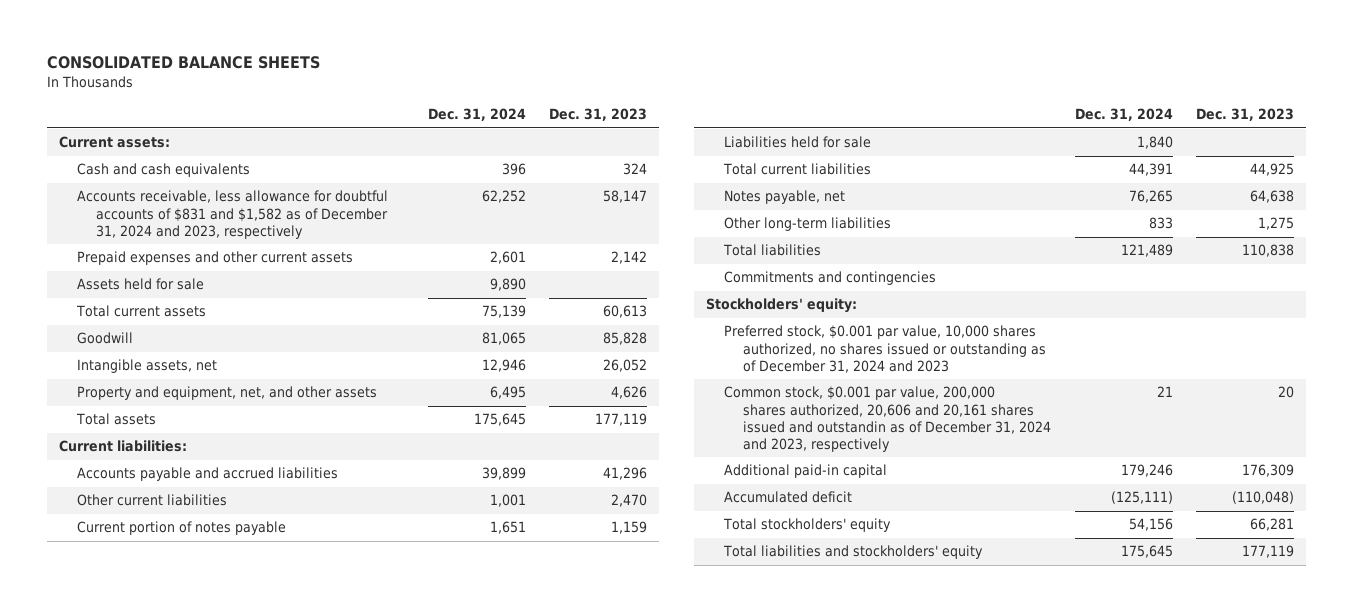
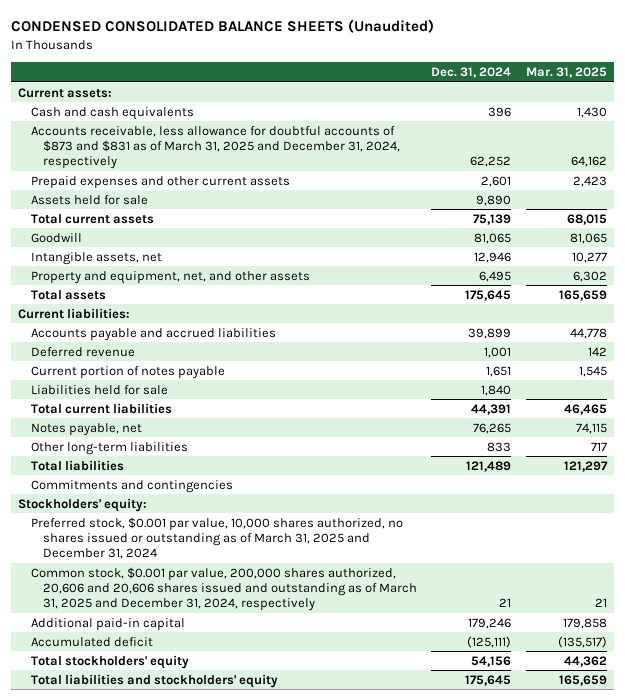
[46,56,320,70] CONSOLIDATED BALANCE SHEETS -> [11,19,435,34] CONDENSED CONSOLIDATED BALANCE SHEETS (Unaudited)
[549,108,648,122] Dec. 31, 2023 -> none
none -> [525,66,607,78] Mar. 31, 2025
[77,190,389,239] Accounts receivable, less allowance for doubtful accounts of $831 and $1,582 as of December 31, 2024 and 2023, respectively -> [30,125,401,170] Accounts receivable, less allowance for doubtful accounts of $873 and $831 as of March 31, 2025 and December 31, 2024, respectively
[77,494,228,507] Other current liabilities -> none
none -> [30,346,135,357] Deferred revenue
[724,325,1046,373] Preferred stock, $0.001 par value, 10,000 shares authorized, no shares issued or outstanding as of December 31, 2024 and 2023 -> [30,516,403,560] Preferred stock, $0.001 par value, 10,000 shares authorized, no shares issued or outstanding as of March 31, 2025 and December 31, 2024
[724,386,1051,452] Common stock, $0.001 par value, 200,000 shares authorized, 20,606 and 20,161 shares issued and outstandin as of December 31, 2024 and 2023, respectively -> [30,566,418,612] Common stock, $0.001 par value, 200,000 shares authorized, 20,606 and 20,606 shares issued and outstanding as of March 31, 2025 and December 31, 2024, respectively

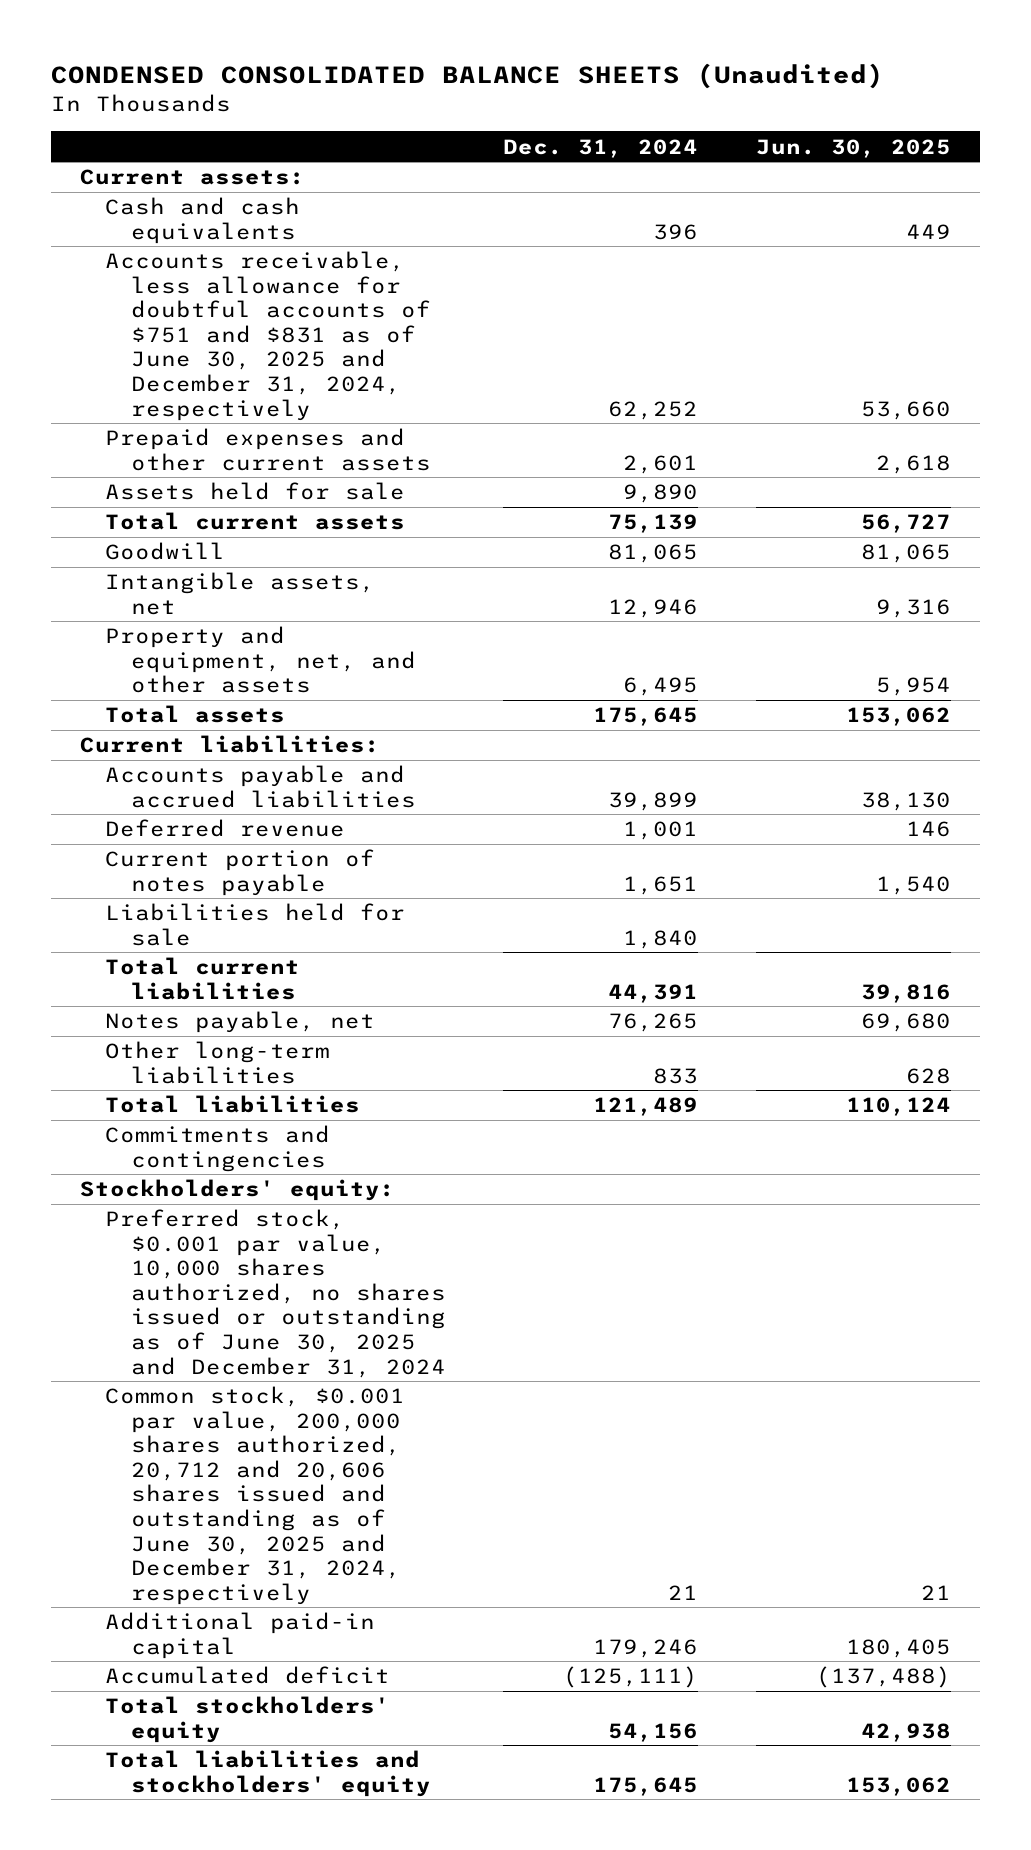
[525,66,607,78] Mar. 31, 2025 -> none
none -> [756,138,952,158] Jun. 30, 2025
[30,125,401,170] Accounts receivable, less allowance for doubtful accounts of $873 and $831 as of March 31, 2025 and December 31, 2024, respectively -> [105,251,431,421] Accounts receivable, less allowance for doubtful accounts of $751 and $831 as of June 30, 2025 and December 31, 2024, respectively
[30,516,403,560] Preferred stock, $0.001 par value, 10,000 shares authorized, no shares issued or outstanding as of March 31, 2025 and December 31, 2024 -> [105,1209,446,1378] Preferred stock, $0.001 par value, 10,000 shares authorized, no shares issued or outstanding as of June 30, 2025 and December 31, 2024
[30,566,418,612] Common stock, $0.001 par value, 200,000 shares authorized, 20,606 and 20,606 shares issued and outstanding as of March 31, 2025 and December 31, 2024, respectively -> [105,1386,406,1605] Common stock, $0.001 par value, 200,000 shares authorized, 20,712 and 20,606 shares issued and outstanding as of June 30, 2025 and December 31, 2024, respectively

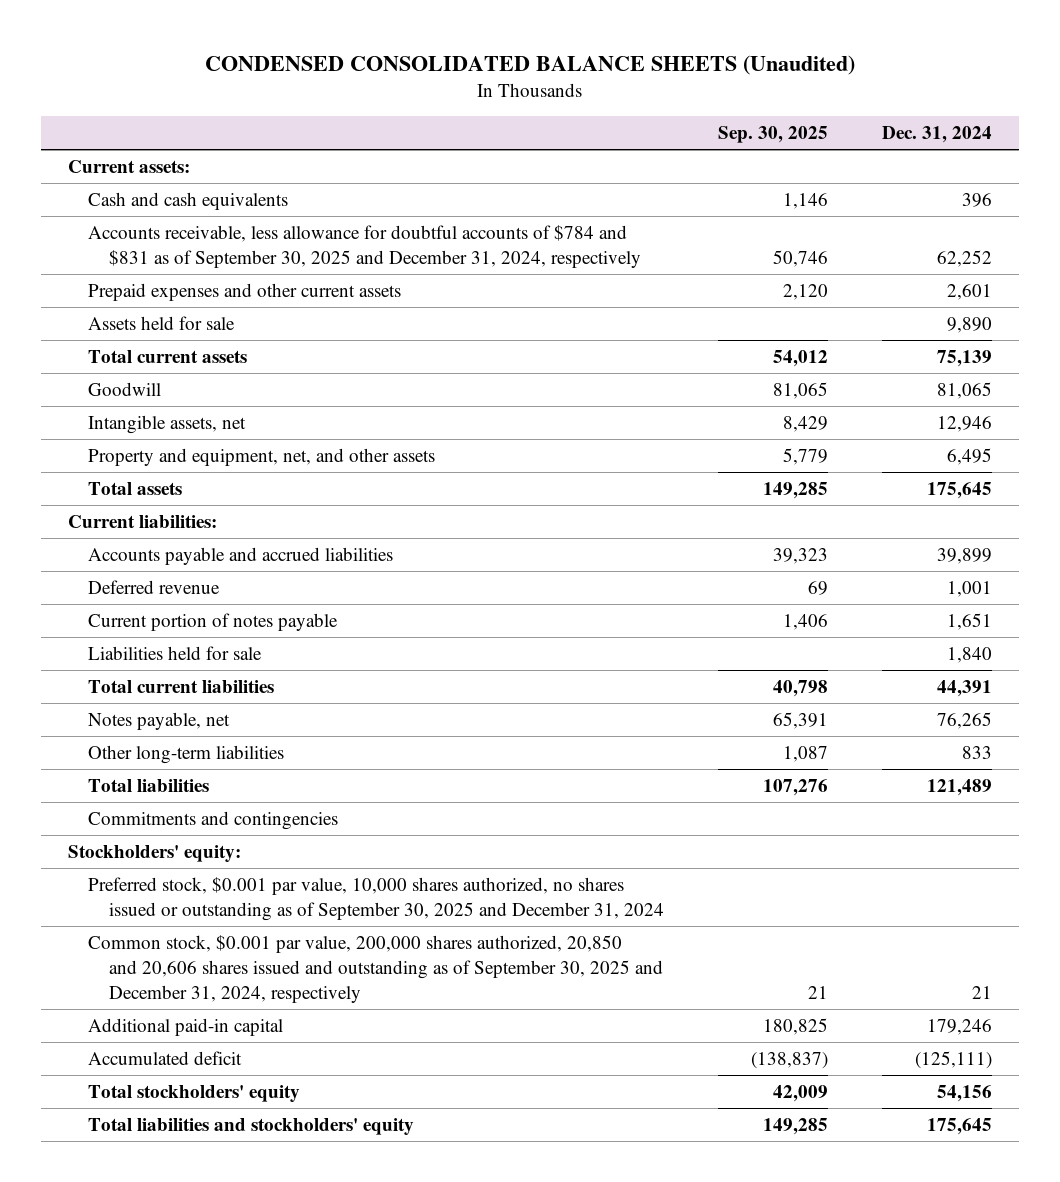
[756,138,952,158] Jun. 30, 2025 -> none
none -> [717,125,828,143] Sep. 30, 2025
[105,251,431,421] Accounts receivable, less allowance for doubtful accounts of $751 and $831 as of June 30, 2025 and December 31, 2024, respectively -> [88,225,641,268] Accounts receivable, less allowance for doubtful accounts of $784 and $831 as of September 30, 2025 and December 31, 2024, respectively
[105,1209,446,1378] Preferred stock, $0.001 par value, 10,000 shares authorized, no shares issued or outstanding as of June 30, 2025 and December 31, 2024 -> [88,877,664,921] Preferred stock, $0.001 par value, 10,000 shares authorized, no shares issued or outstanding as of September 30, 2025 and December 31, 2024
[105,1386,406,1605] Common stock, $0.001 par value, 200,000 shares authorized, 20,712 and 20,606 shares issued and outstanding as of June 30, 2025 and December 31, 2024, respectively -> [88,935,663,1003] Common stock, $0.001 par value, 200,000 shares authorized, 20,850 and 20,606 shares issued and outstanding as of September 30, 2025 and December 31, 2024, respectively

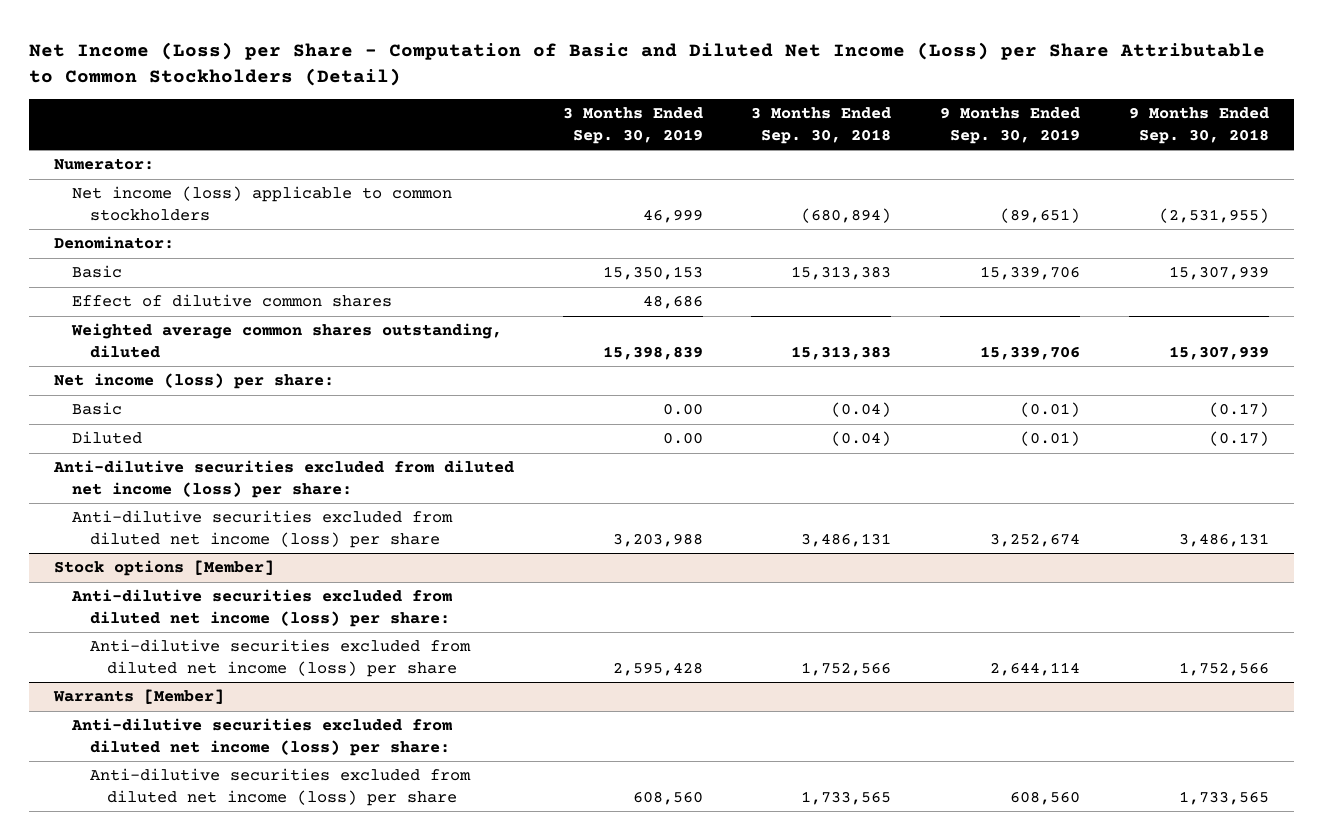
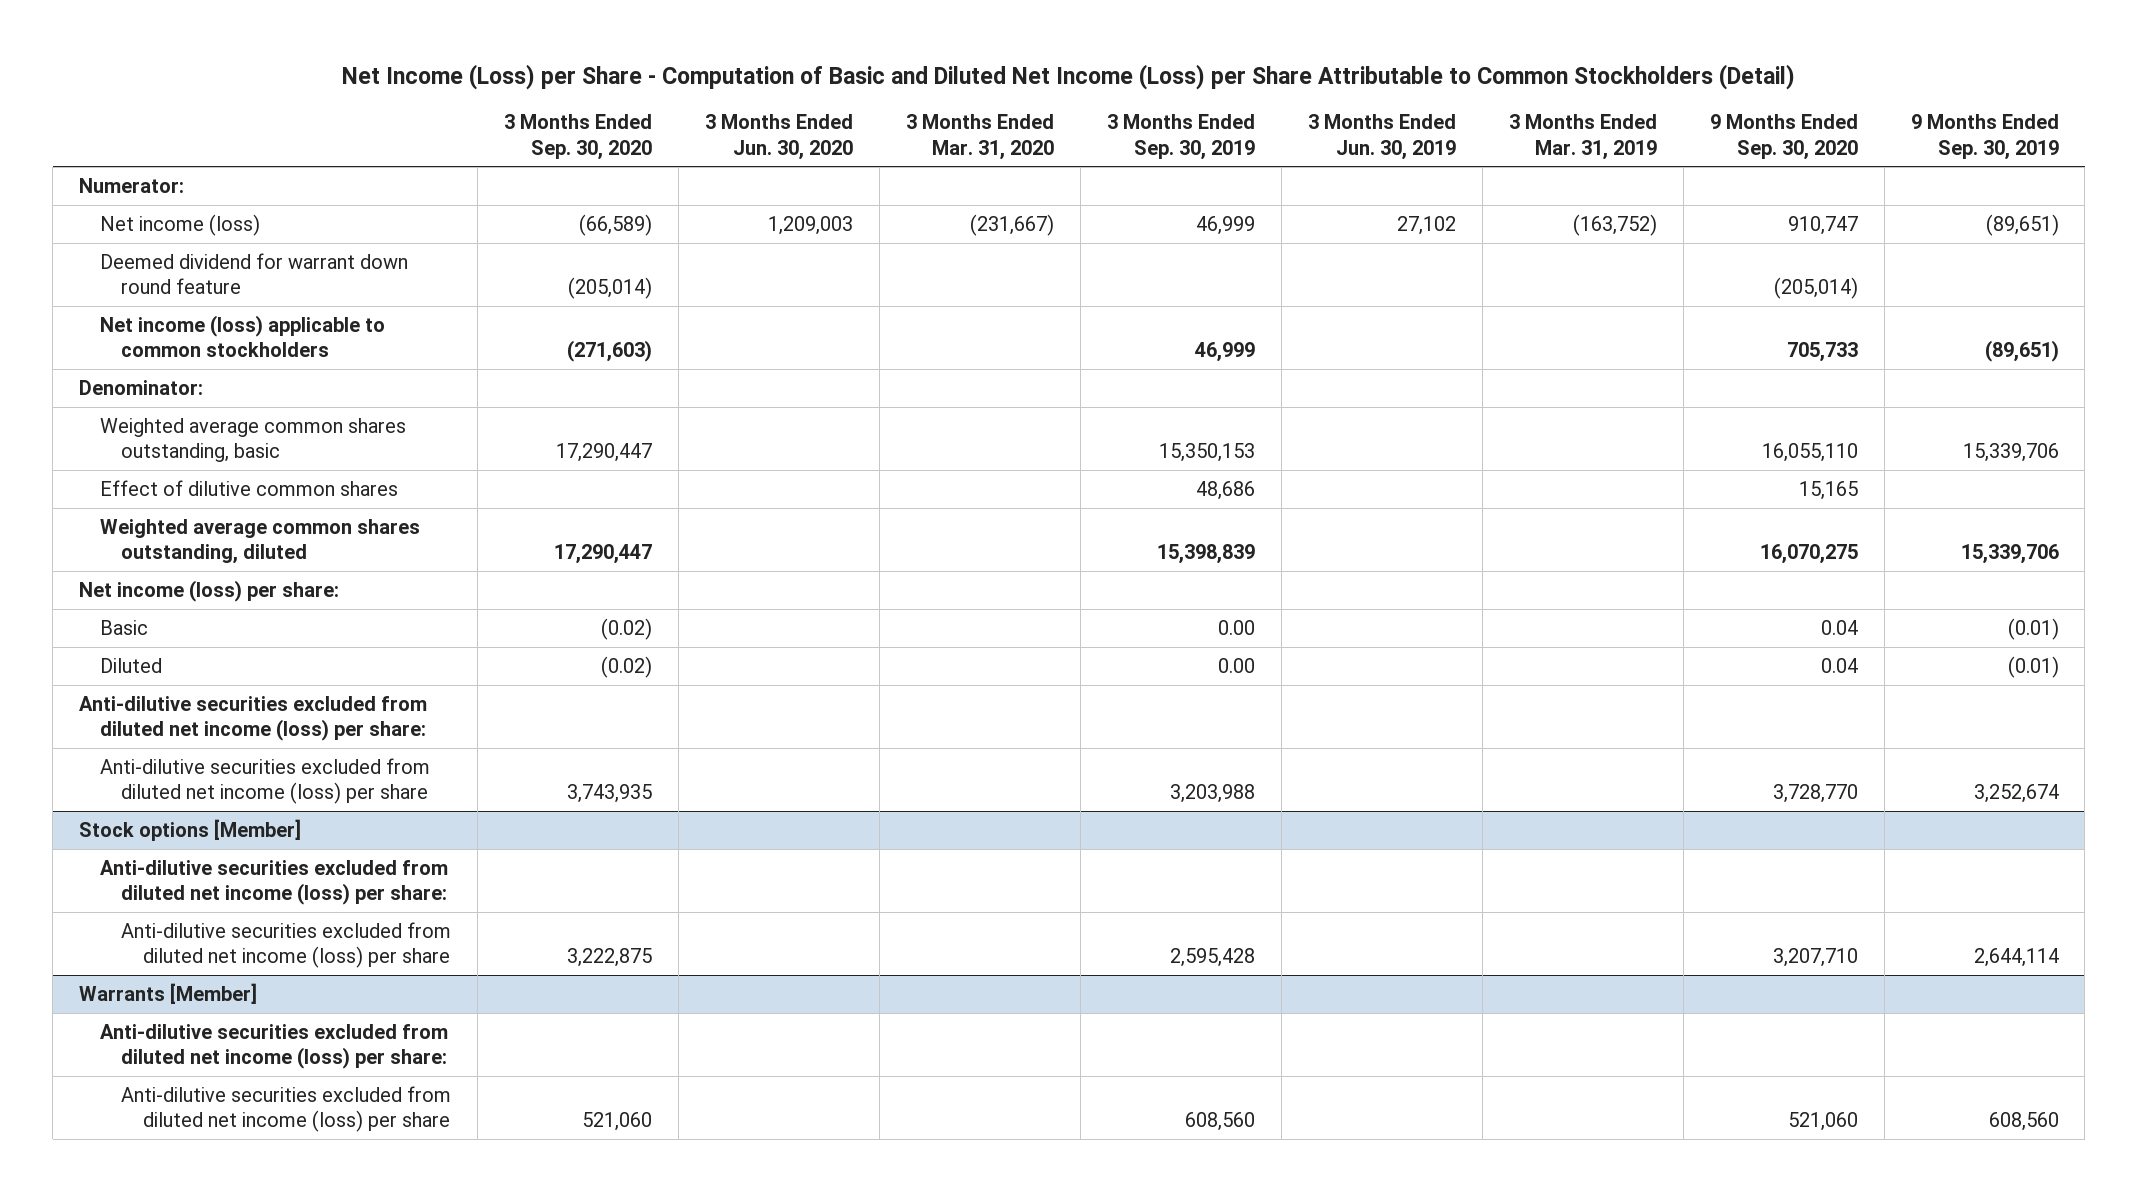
[751,107,892,144] 3 Months Ended Sep. 30, 2018 -> none
[1129,107,1270,144] 9 Months Ended Sep. 30, 2018 -> none
none -> [504,114,653,160] 3 Months Ended Sep. 30, 2020
none -> [705,114,854,160] 3 Months Ended Jun. 30, 2020
none -> [906,114,1055,160] 3 Months Ended Mar. 31, 2020
none -> [1307,114,1456,160] 3 Months Ended Jun. 30, 2019
none -> [1508,114,1657,160] 3 Months Ended Mar. 31, 2019
none -> [1709,114,1858,160] 9 Months Ended Sep. 30, 2020
none -> [100,213,261,236] Net income (loss)
none -> [100,252,409,295] Deemed dividend for warrant down round feature
[71,265,122,279] Basic -> [100,417,407,463] Weighted average common shares outstanding, basic

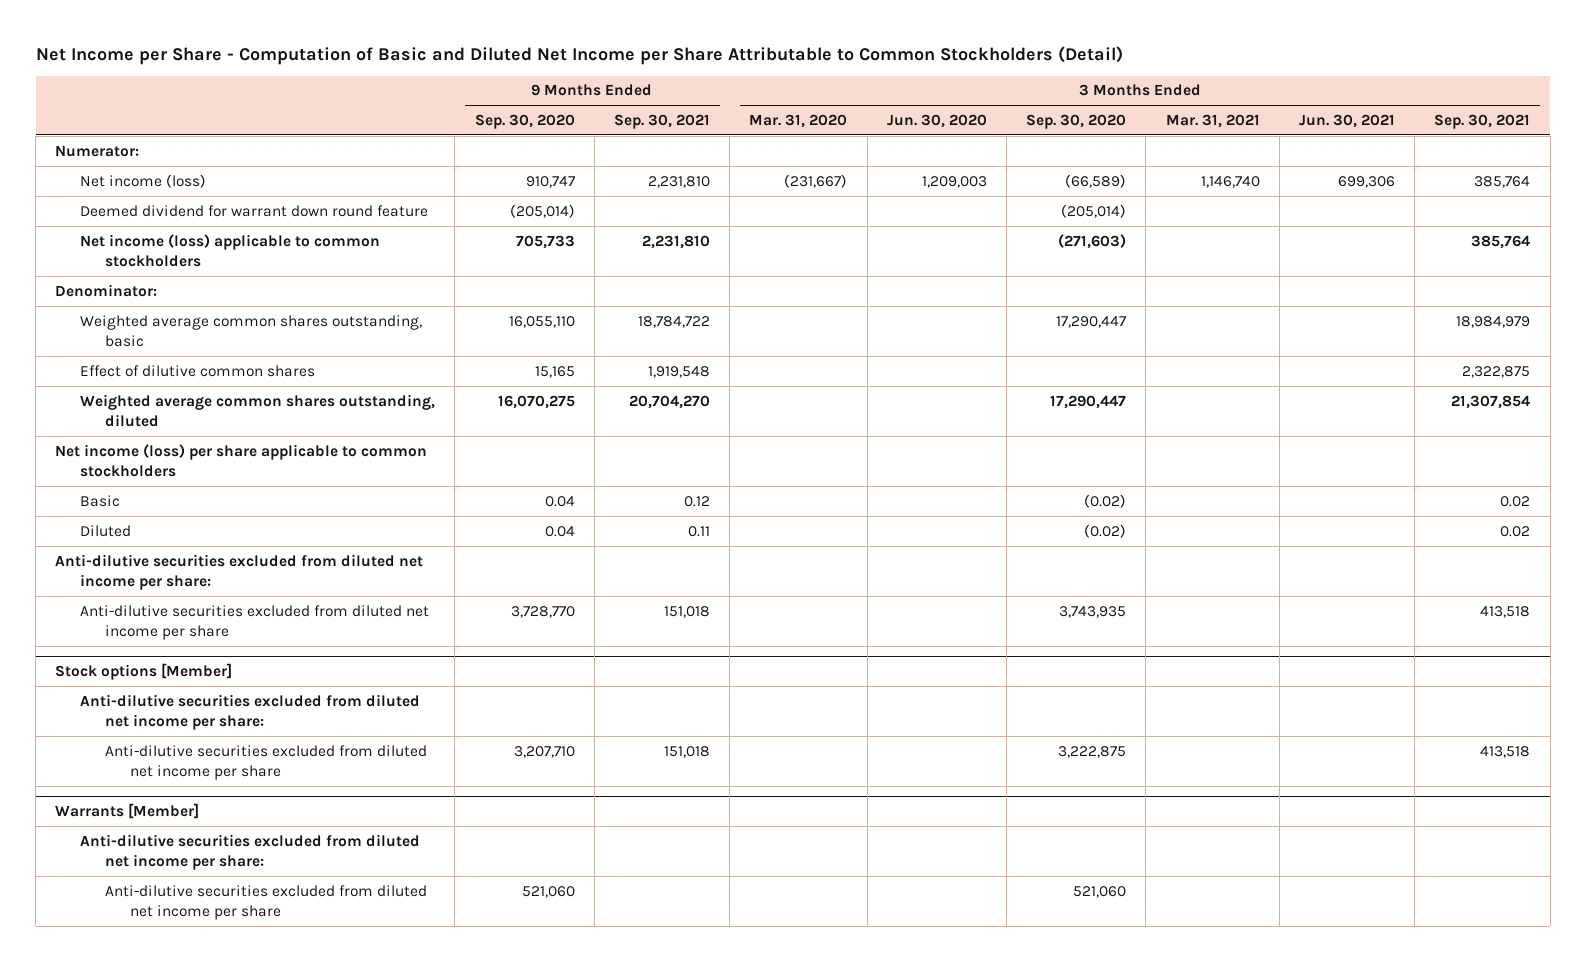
[341,63,1795,90] Net Income (Loss) per Share - Computation of Basic and Diluted Net Income (Loss) per Share Attributable to Common Stockholders (Detail) -> [35,45,1123,65] Net Income per Share - Computation of Basic and Diluted Net Income per Share Attributable to Common Stockholders (Detail)
[1107,114,1256,160] 3 Months Ended Sep. 30, 2019 -> none
[1307,114,1456,160] 3 Months Ended Jun. 30, 2019 -> none
[1508,114,1657,160] 3 Months Ended Mar. 31, 2019 -> none
[1910,114,2059,160] 9 Months Ended Sep. 30, 2019 -> none
none -> [614,114,711,130] Sep. 30, 2021
none -> [1165,114,1260,129] Mar. 31, 2021
none -> [1299,114,1396,129] Jun. 30, 2021
none -> [1434,114,1531,130] Sep. 30, 2021
[78,579,339,602] Net income (loss) per share: -> [55,443,428,477] Net income (loss) per share applicable to common stockholders
[78,695,427,742] Anti-dilutive securities excluded from diluted net income (loss) per share: -> [55,553,424,590] Anti-dilutive securities excluded from diluted net income per share:
[100,757,431,805] Anti-dilutive securities excluded from diluted net income (loss) per share -> [80,604,430,640] Anti-dilutive securities excluded from diluted net income per share
[100,859,449,906] Anti-dilutive securities excluded from diluted net income (loss) per share: -> [80,693,421,730] Anti-dilutive securities excluded from diluted net income per share:
[121,921,452,969] Anti-dilutive securities excluded from diluted net income (loss) per share -> [105,744,428,780] Anti-dilutive securities excluded from diluted net income per share
[100,1023,449,1070] Anti-dilutive securities excluded from diluted net income (loss) per share: -> [80,833,421,870] Anti-dilutive securities excluded from diluted net income per share:
[121,1085,452,1133] Anti-dilutive securities excluded from diluted net income (loss) per share -> [105,884,428,920] Anti-dilutive securities excluded from diluted net income per share

